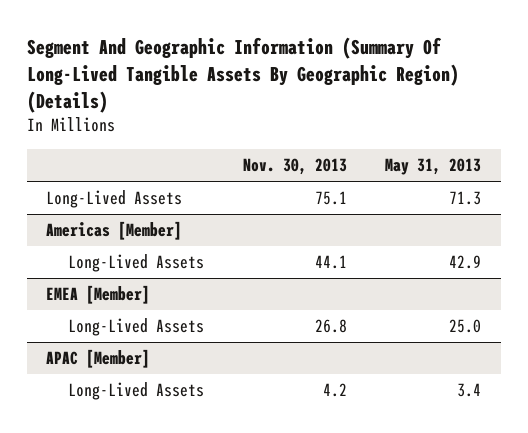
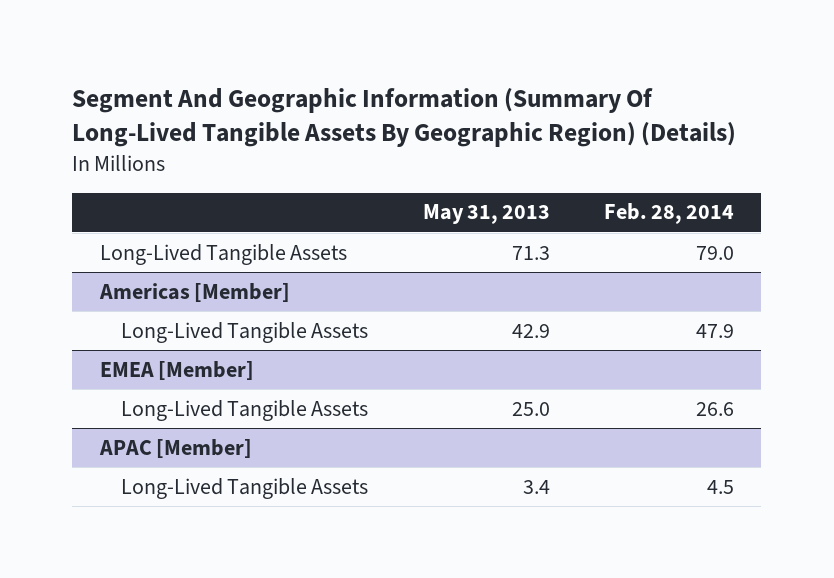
[242,158,347,176] Nov. 30, 2013 -> none
none -> [603,203,734,225] Feb. 28, 2014
[46,190,183,209] Long-Lived Assets -> [99,243,347,265] Long-Lived Tangible Assets
[67,254,204,273] Long-Lived Assets -> [121,321,369,343] Long-Lived Tangible Assets
[67,318,204,337] Long-Lived Assets -> [121,399,369,421] Long-Lived Tangible Assets
[67,382,204,401] Long-Lived Assets -> [121,477,369,499] Long-Lived Tangible Assets

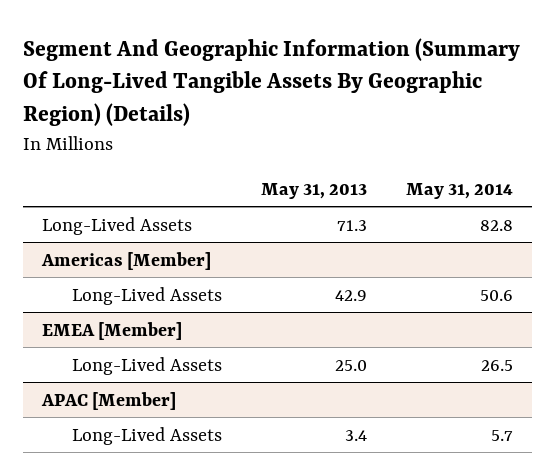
[603,203,734,225] Feb. 28, 2014 -> none
none -> [405,182,513,199] May 31, 2014
[99,243,347,265] Long-Lived Tangible Assets -> [42,216,193,235] Long-Lived Assets
[121,321,369,343] Long-Lived Tangible Assets -> [71,286,222,305] Long-Lived Assets
[121,399,369,421] Long-Lived Tangible Assets -> [71,356,222,375] Long-Lived Assets
[121,477,369,499] Long-Lived Tangible Assets -> [71,426,222,445] Long-Lived Assets

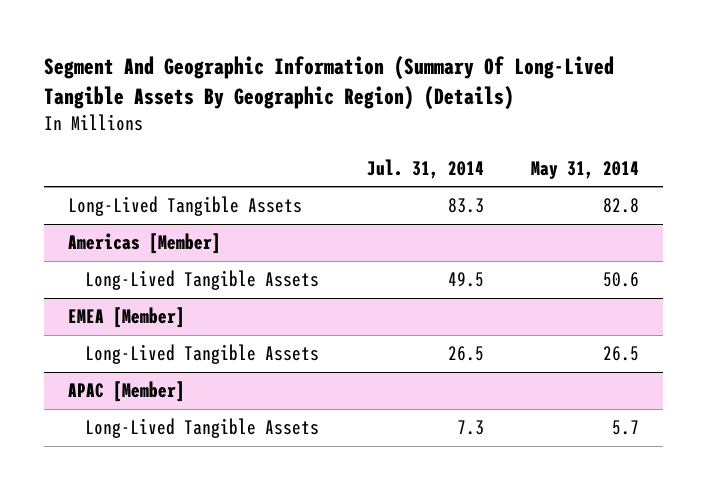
[260,182,367,199] May 31, 2013 -> none
none -> [366,158,484,179] Jul. 31, 2014
[42,216,193,235] Long-Lived Assets -> [67,196,302,217] Long-Lived Tangible Assets
[71,286,222,305] Long-Lived Assets -> [84,270,319,291] Long-Lived Tangible Assets
[71,356,222,375] Long-Lived Assets -> [84,344,319,365] Long-Lived Tangible Assets
[71,426,222,445] Long-Lived Assets -> [84,418,319,439] Long-Lived Tangible Assets

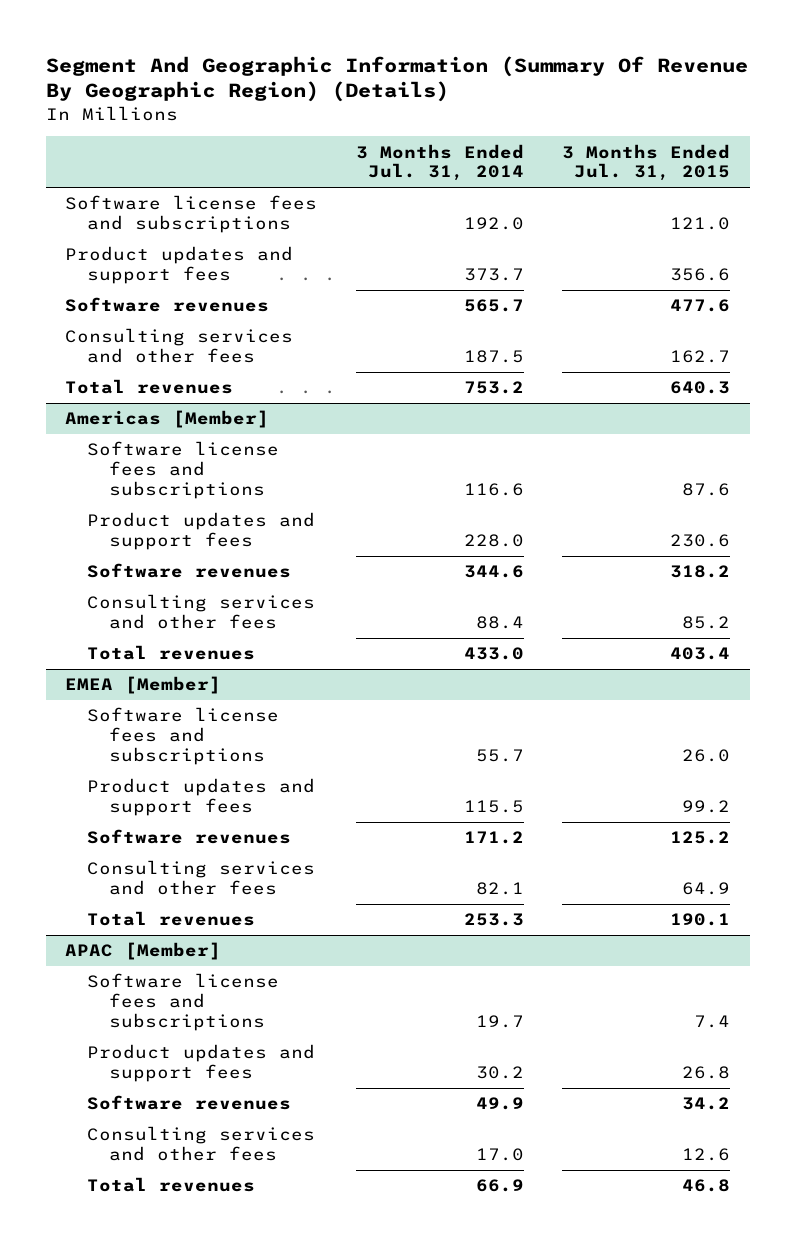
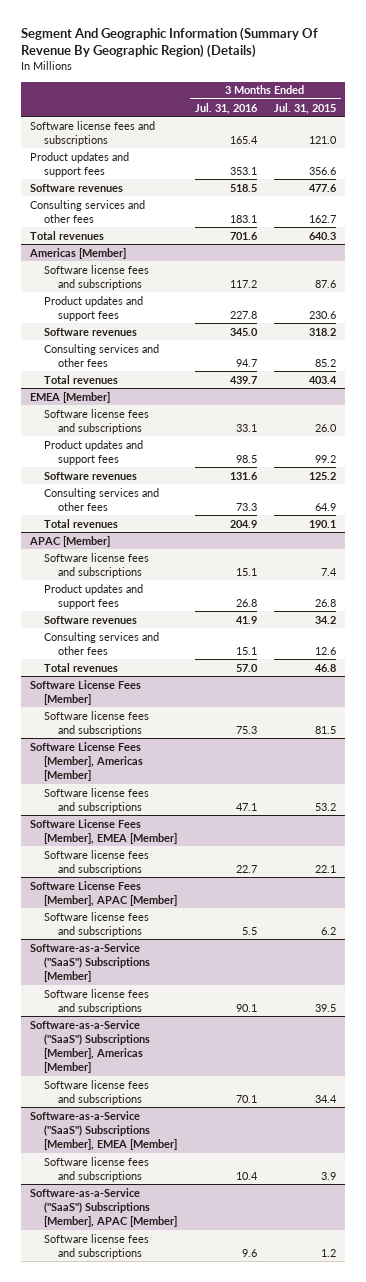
[355,143,524,182] 3 Months Ended Jul. 31, 2014 -> none
none -> [194,102,258,114] Jul. 31, 2016
none -> [29,679,141,705] Software License Fees [Member]
none -> [43,710,149,736] Software license fees and subscriptions
none -> [29,741,143,781] Software License Fees [Member], Americas [Member]
none -> [43,787,149,813] Software license fees and subscriptions
none -> [29,818,177,844] Software License Fees [Member], EMEA [Member]
none -> [43,849,149,875] Software license fees and subscriptions
none -> [29,880,177,906] Software License Fees [Member], APAC [Member]
none -> [43,911,149,937] Software license fees and subscriptions
none -> [29,942,150,982] Software-as-a-Service ("SaaS") Subscriptions [Member]
none -> [43,988,149,1014] Software license fees and subscriptions
none -> [29,1019,150,1074] Software-as-a-Service ("SaaS") Subscriptions [Member], Americas [Member]
none -> [43,1079,149,1105] Software license fees and subscriptions
none -> [29,1110,177,1150] Software-as-a-Service ("SaaS") Subscriptions [Member], EMEA [Member]
none -> [43,1156,149,1182] Software license fees and subscriptions
none -> [29,1187,177,1227] Software-as-a-Service ("SaaS") Subscriptions [Member], APAC [Member]
none -> [43,1233,149,1259] Software license fees and subscriptions

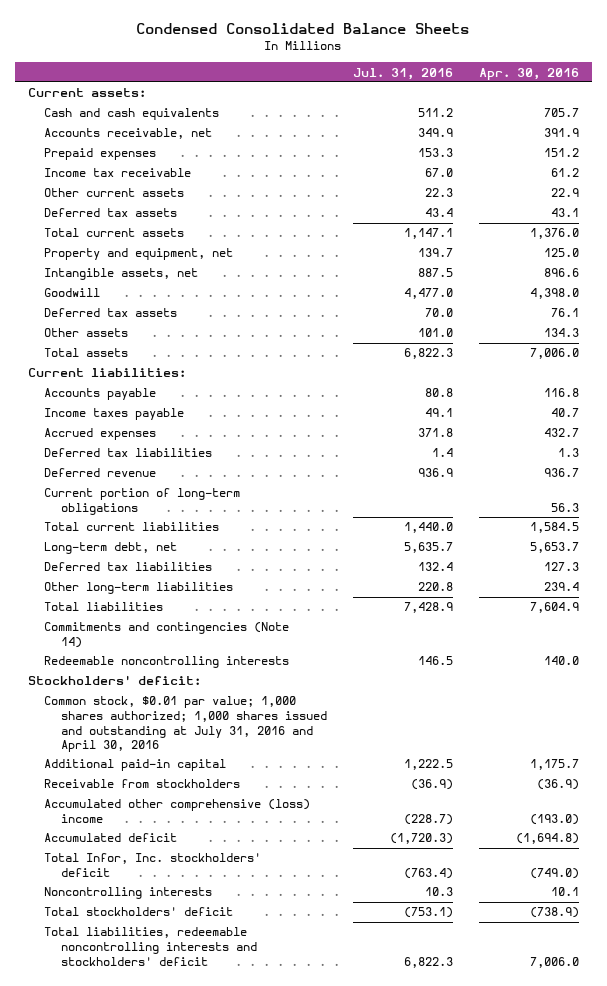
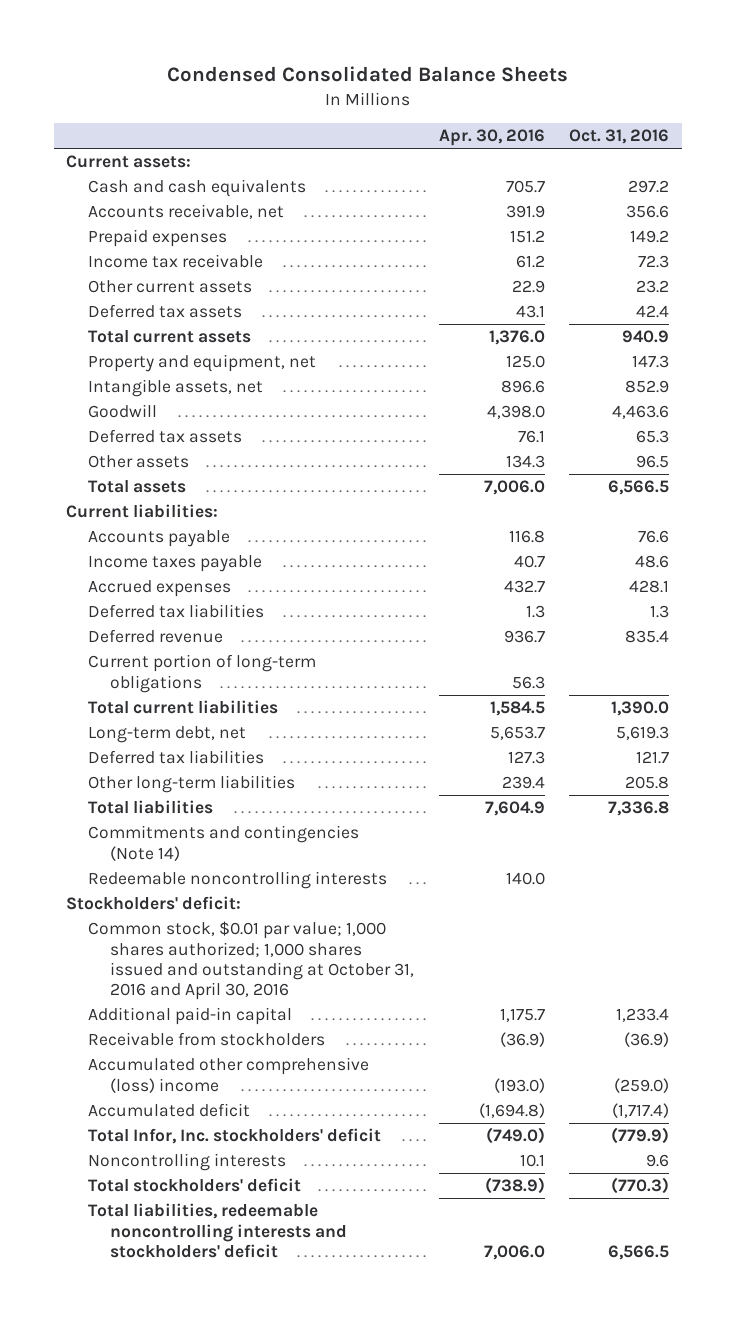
[353,67,454,80] Jul. 31, 2016 -> none
none -> [569,129,670,145] Oct. 31, 2016
[44,696,327,753] Common stock, $0.01 par value; 1,000 shares authorized; 1,000 shares issued and outstanding at July 31, 2016 and April 30, 2016 -> [87,921,414,1001] Common stock, $0.01 par value; 1,000 shares authorized; 1,000 shares issued and outstanding at October 31, 2016 and April 30, 2016

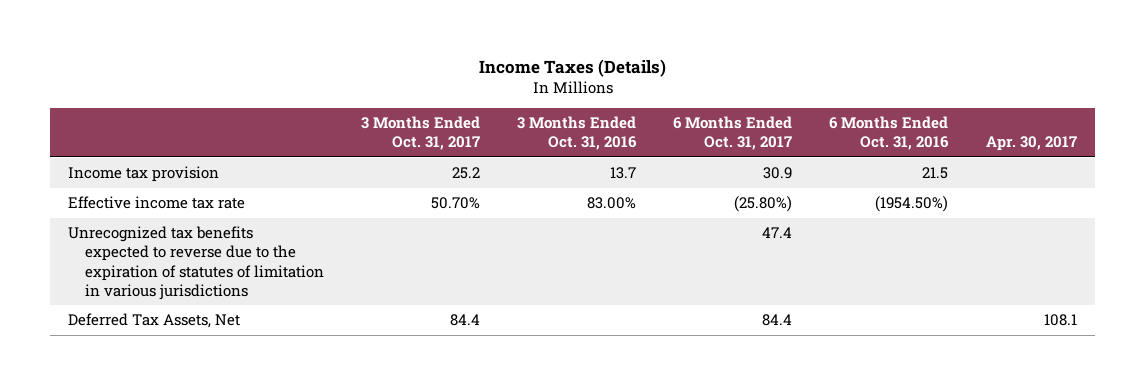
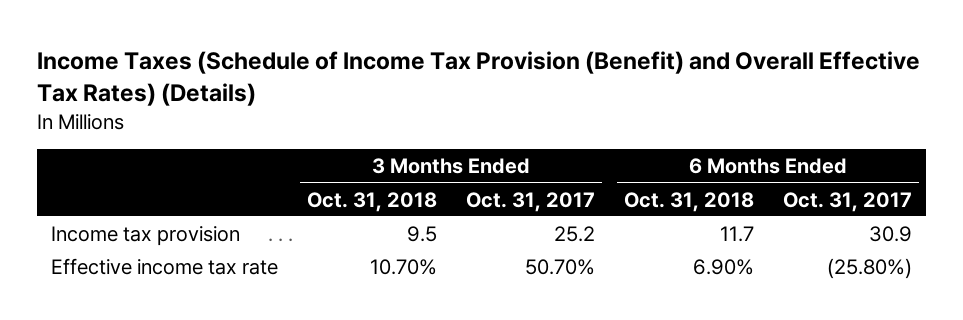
[478,59,666,78] Income Taxes (Details) -> [37,51,921,107] Income Taxes (Schedule of Income Tax Provision (Benefit) and Overall Effective Tax Rates) (Details)
[517,116,638,151] 3 Months Ended Oct. 31, 2016 -> none
[829,116,950,151] 6 Months Ended Oct. 31, 2016 -> none
[985,136,1077,152] Apr. 30, 2017 -> none
none -> [307,191,438,212] Oct. 31, 2018
none -> [624,191,755,212] Oct. 31, 2018
[68,226,325,300] Unrecognized tax benefits expected to reverse due to the expiration of statutes of limitation in various jurisdictions -> none
[68,313,241,329] Deferred Tax Assets, Net -> none

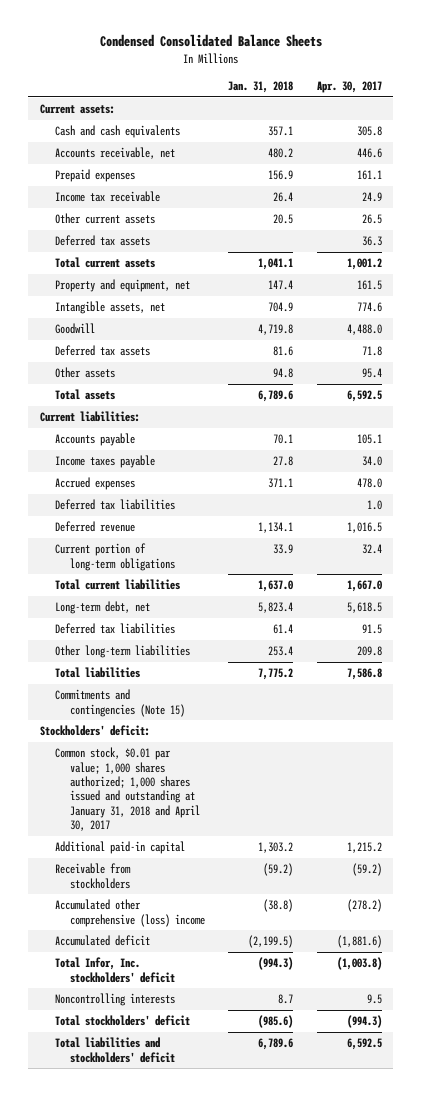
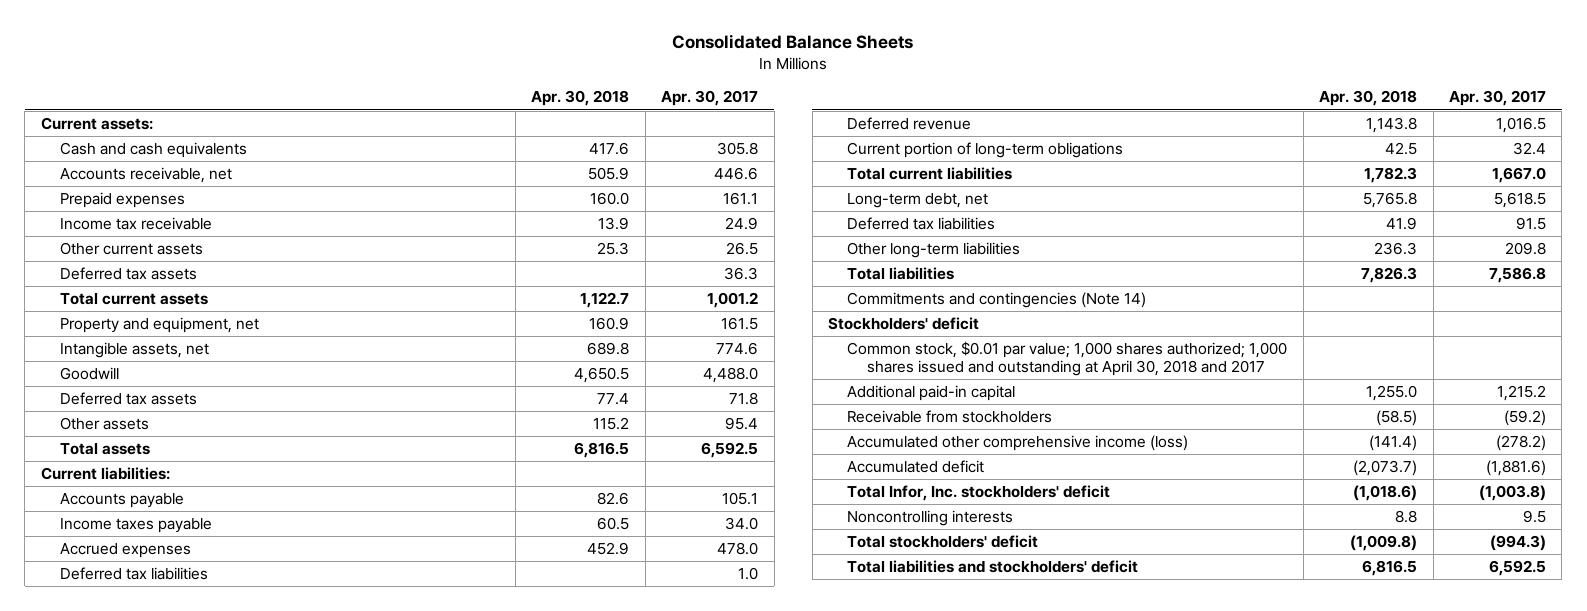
[99,34,322,48] Condensed Consolidated Balance Sheets -> [672,34,914,50] Consolidated Balance Sheets
[228,80,294,93] Jan. 31, 2018 -> none
none -> [531,90,630,107] Apr. 30, 2018
[54,689,185,717] Commitments and contingencies (Note 15) -> [847,292,1147,309] Commitments and contingencies (Note 14)
[39,725,150,737] Stockholders' deficit: -> [828,317,980,331] Stockholders' deficit
[54,747,200,832] Common stock, $0.01 par value; 1,000 shares authorized; 1,000 shares issued and outstanding at January 31, 2018 and April 30, 2017 -> [847,341,1288,377] Common stock, $0.01 par value; 1,000 shares authorized; 1,000 shares issued and outstanding at April 30, 2018 and 2017
[54,899,205,927] Accumulated other comprehensive (loss) income -> [847,435,1189,452] Accumulated other comprehensive income (loss)

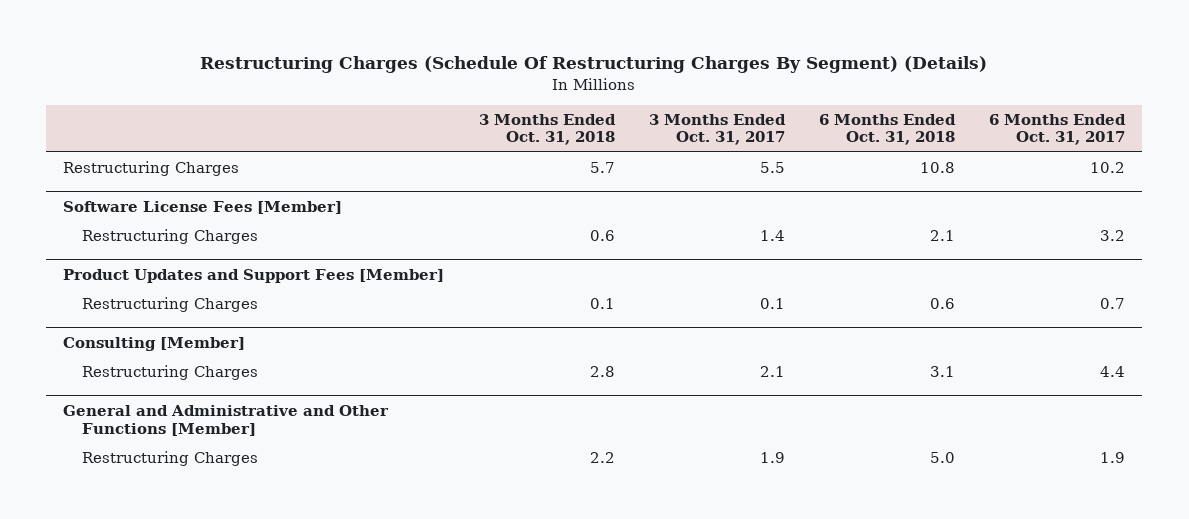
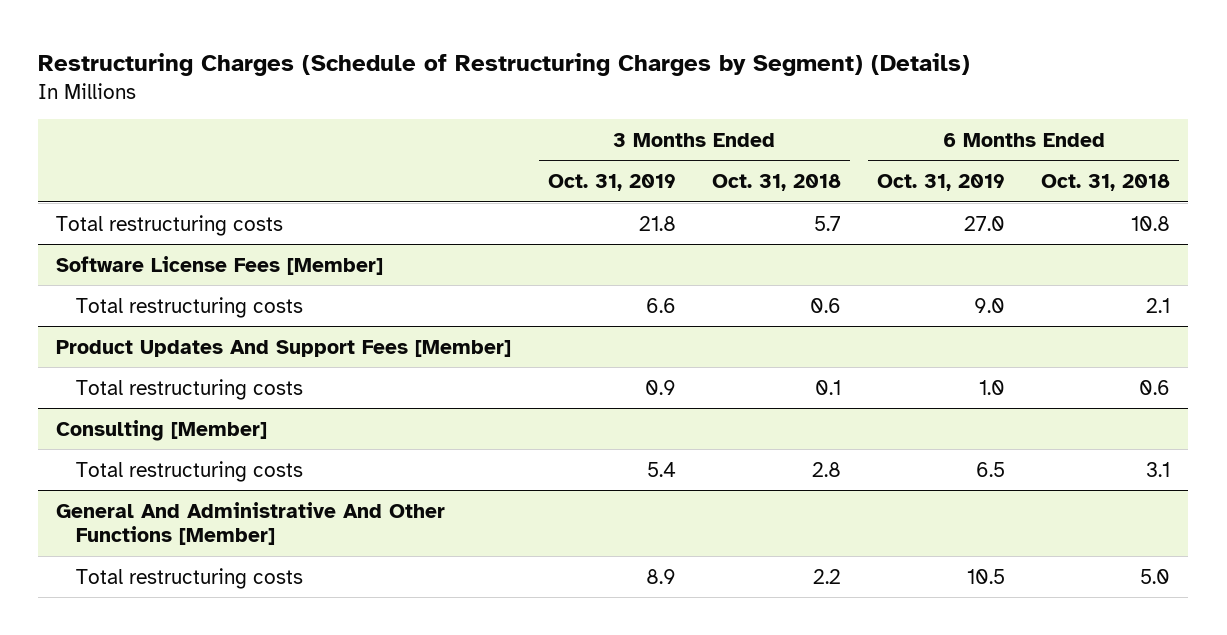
[200,56,988,74] Restructuring Charges (Schedule Of Restructuring Charges By Segment) (Details) -> [38,52,971,76] Restructuring Charges (Schedule of Restructuring Charges by Segment) (Details)
[648,113,786,146] 3 Months Ended Oct. 31, 2017 -> none
[989,113,1127,146] 6 Months Ended Oct. 31, 2017 -> none
none -> [547,174,676,192] Oct. 31, 2019
none -> [877,174,1006,192] Oct. 31, 2019
[63,161,240,177] Restructuring Charges -> [56,214,284,236] Total restructuring costs
[82,297,259,313] Restructuring Charges -> none
[82,229,259,245] Restructuring Charges -> [75,296,303,318] Total restructuring costs
[63,269,445,284] Product Updates and Support Fees [Member] -> [56,339,512,357] Product Updates And Support Fees [Member]
none -> [75,378,303,400] Total restructuring costs
[82,365,259,381] Restructuring Charges -> [75,460,303,482] Total restructuring costs
[63,405,390,436] General and Administrative and Other Functions [Member] -> [56,501,446,546] General And Administrative And Other Functions [Member]
[82,451,259,467] Restructuring Charges -> [75,567,303,589] Total restructuring costs

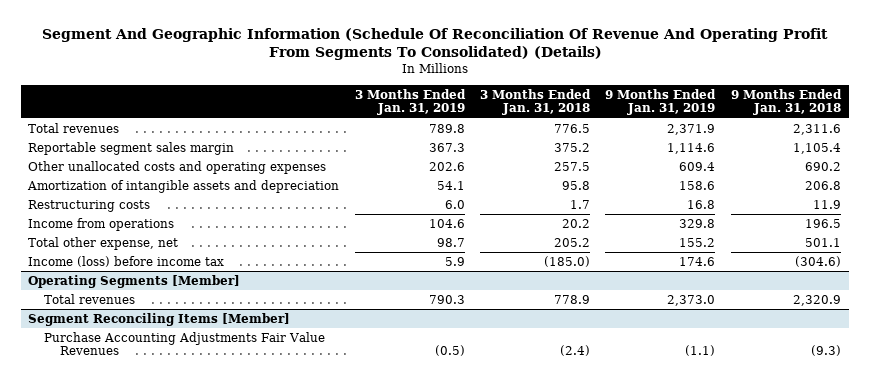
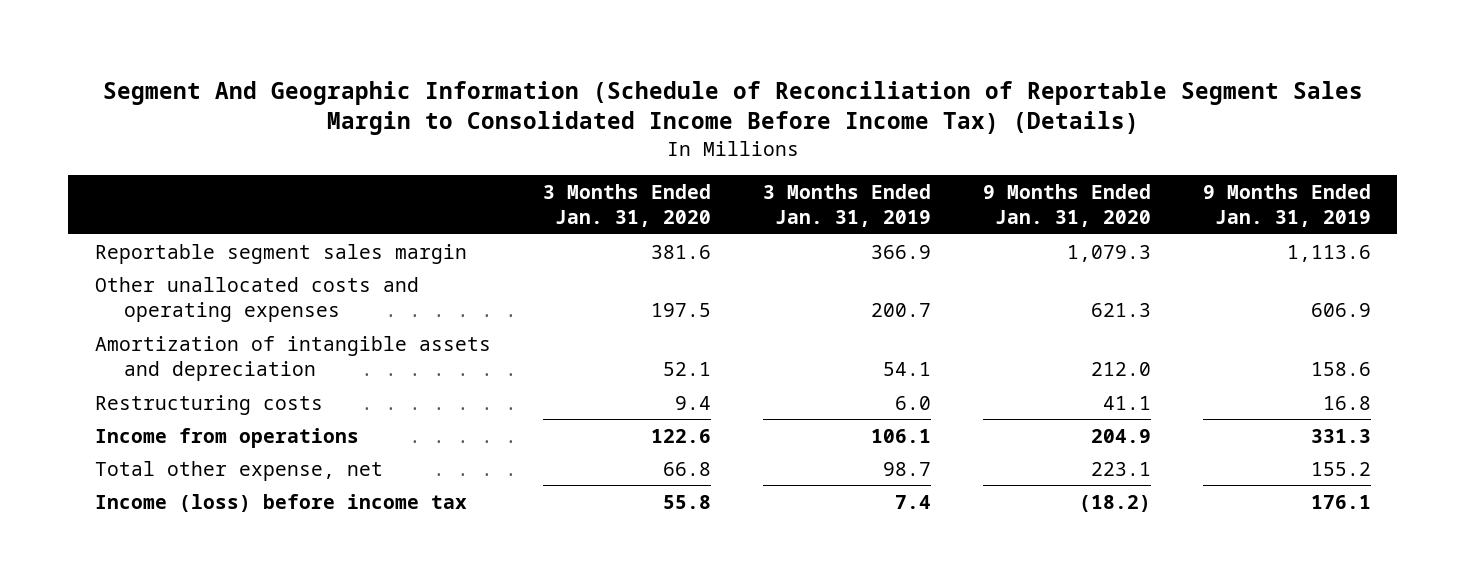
[41,27,828,61] Segment And Geographic Information (Schedule Of Reconciliation Of Revenue And Operating Profit From Segments To Consolidated) (Details) -> [102,80,1363,136] Segment And Geographic Information (Schedule of Reconciliation of Reportable Segment Sales Margin to Consolidated Income Before Income Tax) (Details)
[480,88,592,116] 3 Months Ended Jan. 31, 2018 -> none
[730,88,842,116] 9 Months Ended Jan. 31, 2018 -> none
none -> [542,184,711,228] 3 Months Ended Jan. 31, 2020
none -> [983,184,1152,228] 9 Months Ended Jan. 31, 2020
[28,122,120,133] Total revenues -> none
[428,142,465,152] 367.3 -> [870,244,931,259] 366.9
[667,142,716,154] 1,114.6 -> [1287,244,1372,262] 1,113.6
[428,161,465,171] 202.6 -> [870,302,931,317] 200.7
[679,161,716,171] 609.4 -> [1311,302,1372,317] 606.9
[428,218,465,228] 104.6 -> [870,428,931,443] 106.1
[679,218,716,228] 329.8 -> [1311,428,1372,443] 331.3
[28,274,241,288] Operating Segments [Member] -> none
[44,293,136,304] Total revenues -> none
[28,312,291,326] Segment Reconciling Items [Member] -> none
[44,331,326,356] Purchase Accounting Adjustments Fair Value Revenues -> none
[444,256,465,266] 5.9 -> [894,494,931,509] 7.4
[679,256,716,266] 174.6 -> [1311,494,1372,509] 176.1

